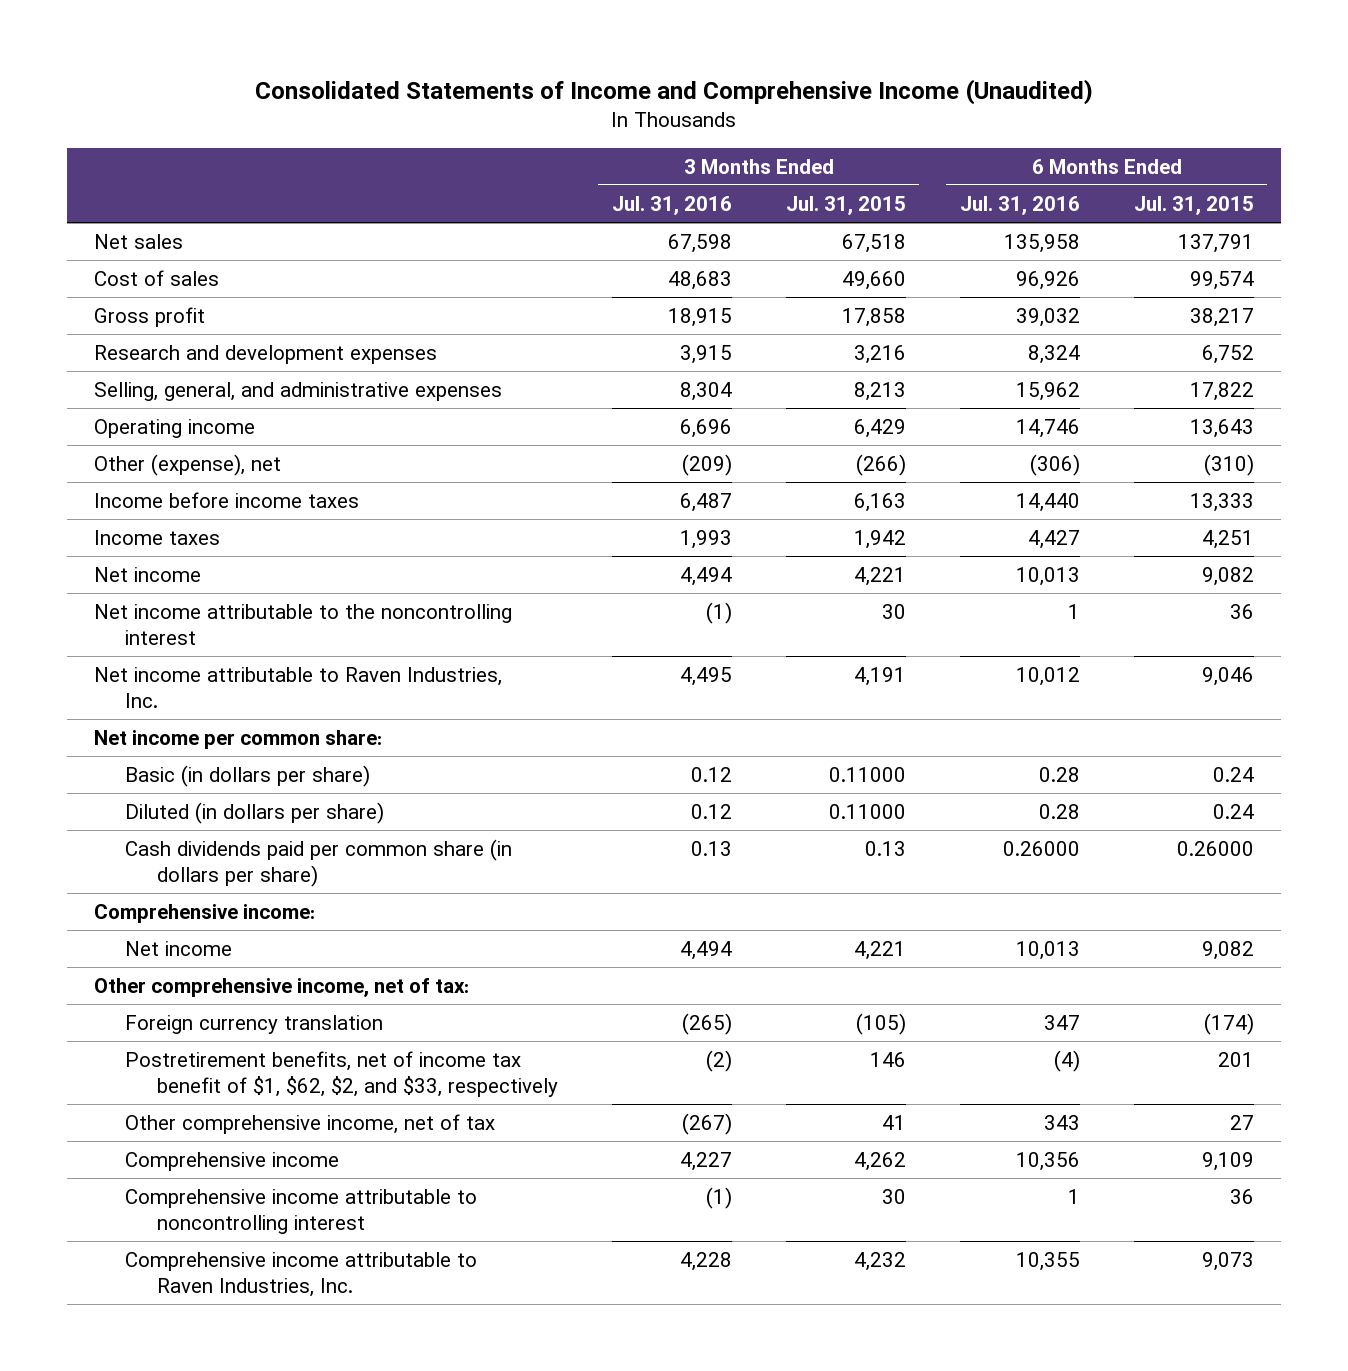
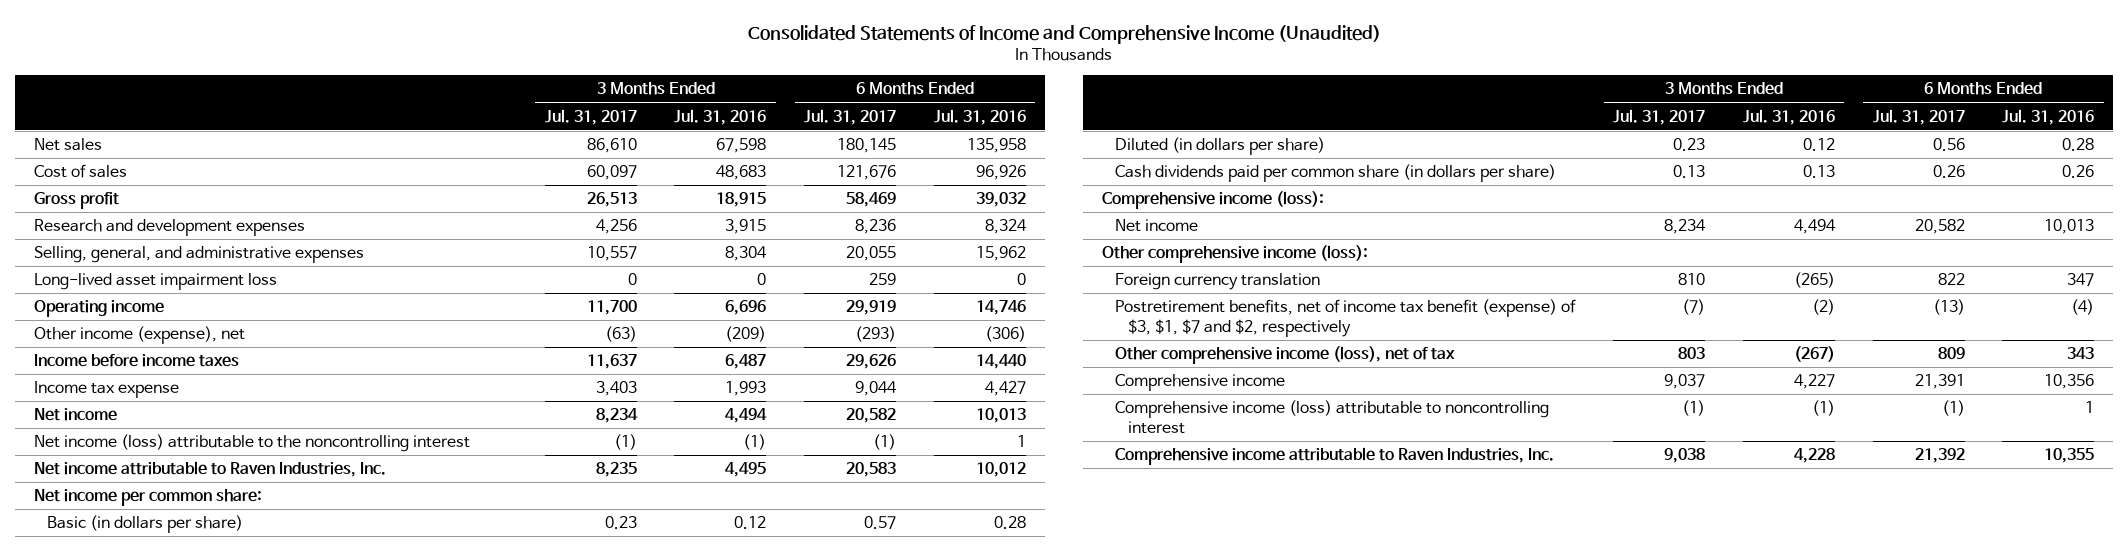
[785,195,906,215] Jul. 31, 2015 -> none
[1133,195,1254,215] Jul. 31, 2015 -> none
none -> [544,108,637,125] Jul. 31, 2017
none -> [804,108,897,125] Jul. 31, 2017
none -> [33,273,277,291] Long-lived asset impairment loss
[93,453,281,476] Other (expense), net -> [33,326,245,345] Other income (expense), net
[93,529,220,545] Income taxes -> [33,381,179,399] Income tax expense
[93,603,512,646] Net income attributable to the noncontrolling interest -> [33,434,470,453] Net income (loss) attributable to the noncontrolling interest
[1002,840,1080,856] 0.26000 -> [2062,165,2095,179] 0.26
[93,903,315,923] Comprehensive income: -> [1102,191,1325,210] Comprehensive income (loss):
[93,977,469,997] Other comprehensive income, net of tax: -> [1102,245,1369,264] Other comprehensive income (loss):
[125,1050,558,1098] Postretirement benefits, net of income tax benefit of $1, $62, $2, and $33, respectively -> [1115,299,1577,337] Postretirement benefits, net of income tax benefit (expense) of $3, $1, $7 and $2, respectively
[125,1113,496,1134] Other comprehensive income, net of tax -> [1115,346,1456,365] Other comprehensive income (loss), net of tax
[125,1188,478,1235] Comprehensive income attributable to noncontrolling interest -> [1115,400,1550,434] Comprehensive income (loss) attributable to noncontrolling interest

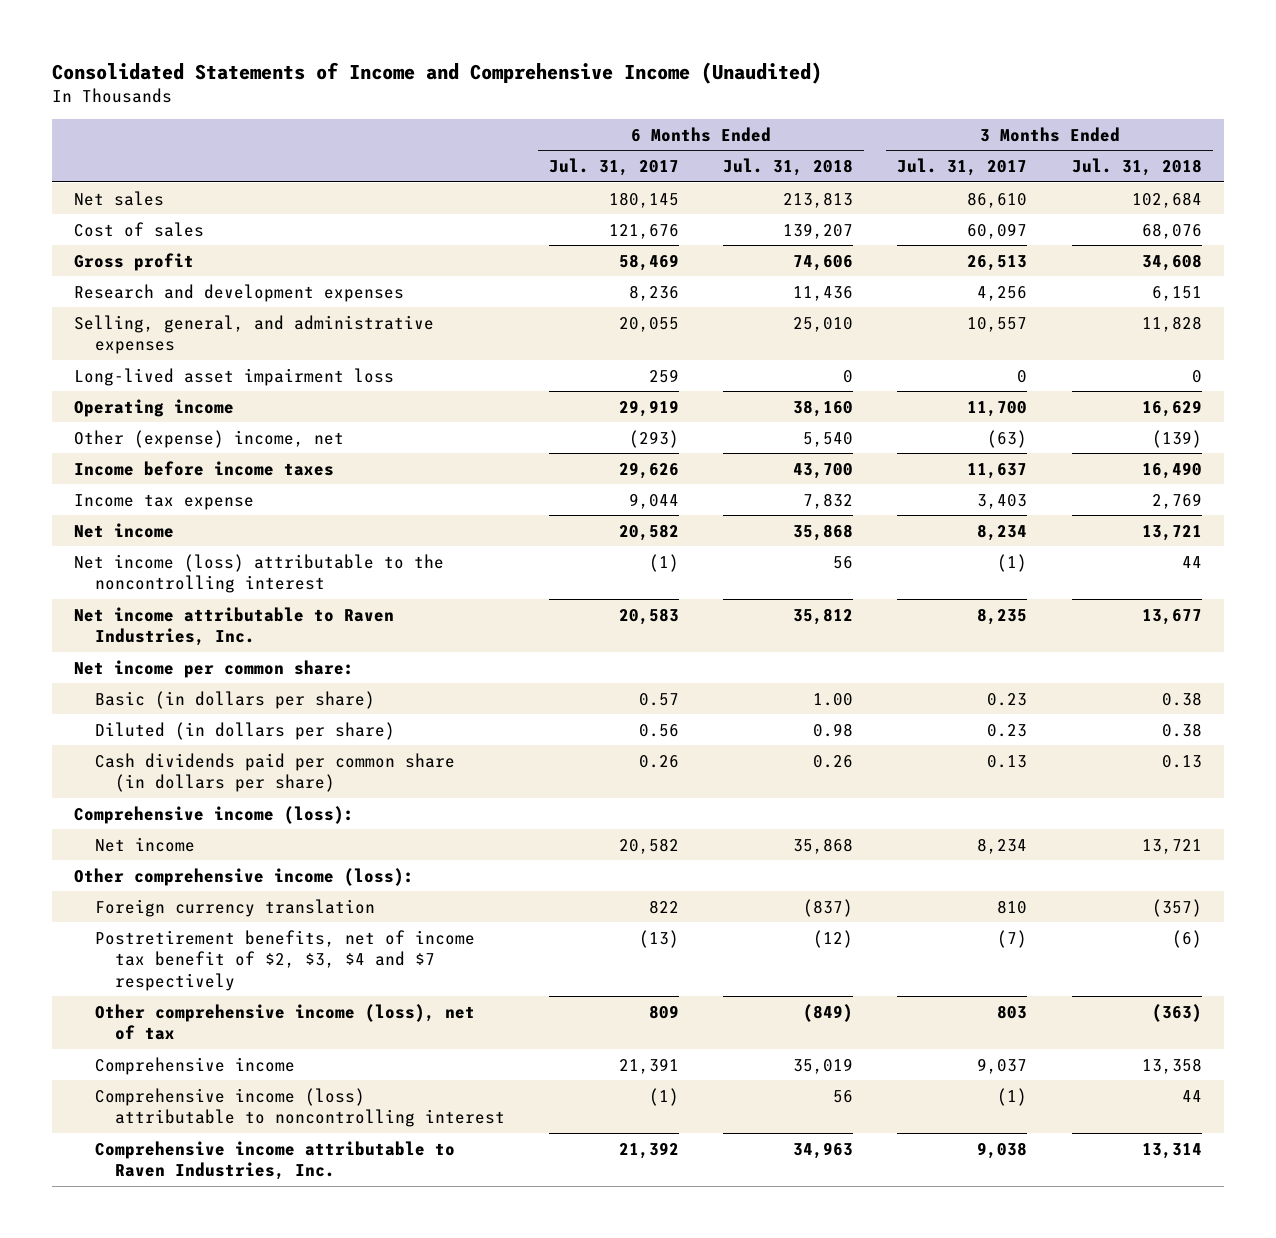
[674,108,767,125] Jul. 31, 2016 -> none
[933,108,1026,125] Jul. 31, 2016 -> none
none -> [723,158,854,177] Jul. 31, 2018
none -> [1071,158,1202,177] Jul. 31, 2018
[33,326,245,345] Other income (expense), net -> [74,429,345,448] Other (expense) income, net
[1115,299,1577,337] Postretirement benefits, net of income tax benefit (expense) of $3, $1, $7 and $2, respectively -> [94,929,475,991] Postretirement benefits, net of income tax benefit of $2, $3, $4 and $7 respectively

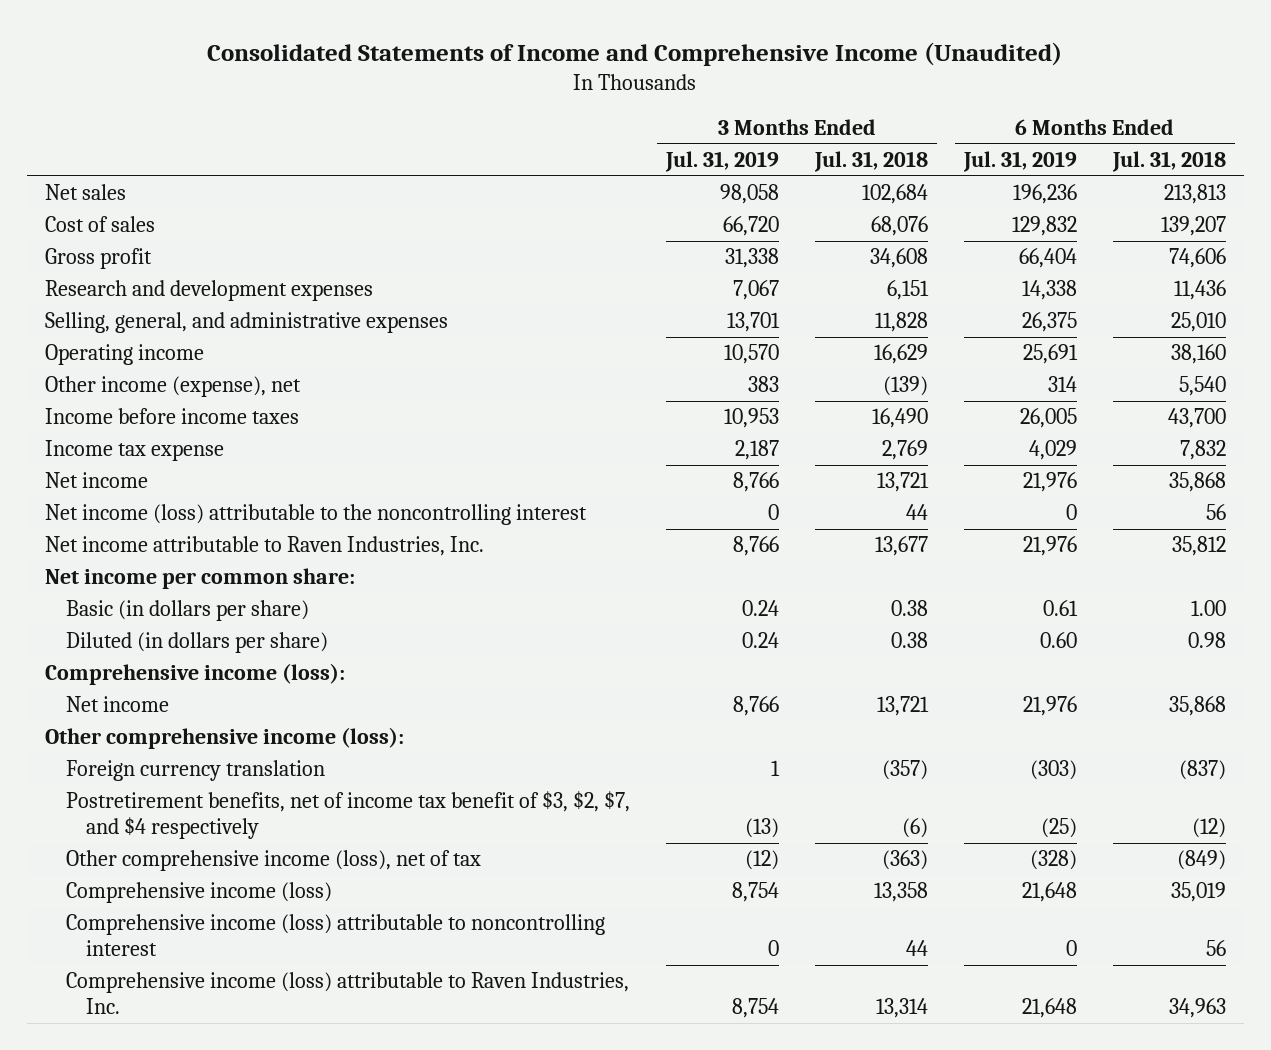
[548,158,679,177] Jul. 31, 2017 -> none
[897,158,1028,177] Jul. 31, 2017 -> none
none -> [664,151,779,173] Jul. 31, 2019
none -> [962,151,1077,173] Jul. 31, 2019
[74,367,395,386] Long-lived asset impairment loss -> none
[74,429,345,448] Other (expense) income, net -> [45,376,302,398] Other income (expense), net
[94,752,455,793] Cash dividends paid per common share (in dollars per share) -> none
[94,929,475,991] Postretirement benefits, net of income tax benefit of $2, $3, $4 and $7 respectively -> [65,791,630,840] Postretirement benefits, net of income tax benefit of $3, $2, $7, and $4 respectively
[94,1056,295,1075] Comprehensive income -> [65,882,332,904] Comprehensive income (loss)
[94,1140,455,1181] Comprehensive income attributable to Raven Industries, Inc. -> [65,972,629,1015] Comprehensive income (loss) attributable to Raven Industries, Inc.

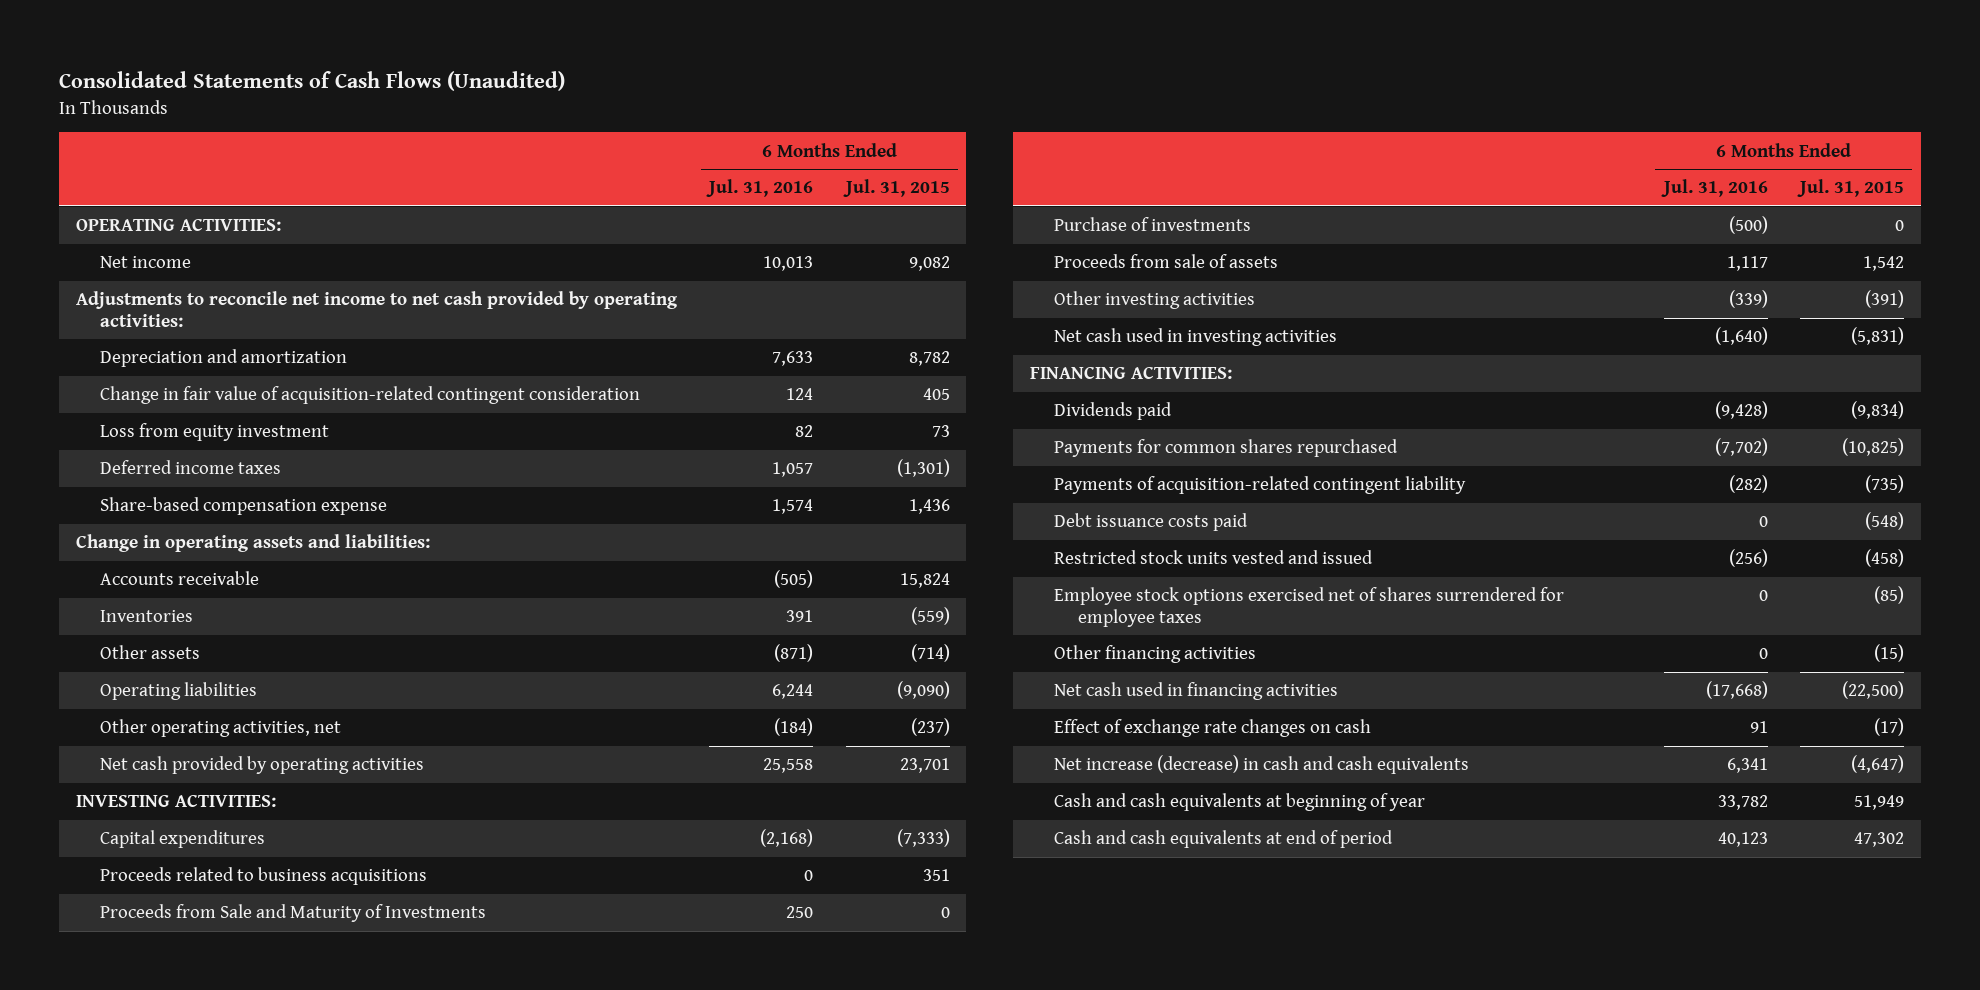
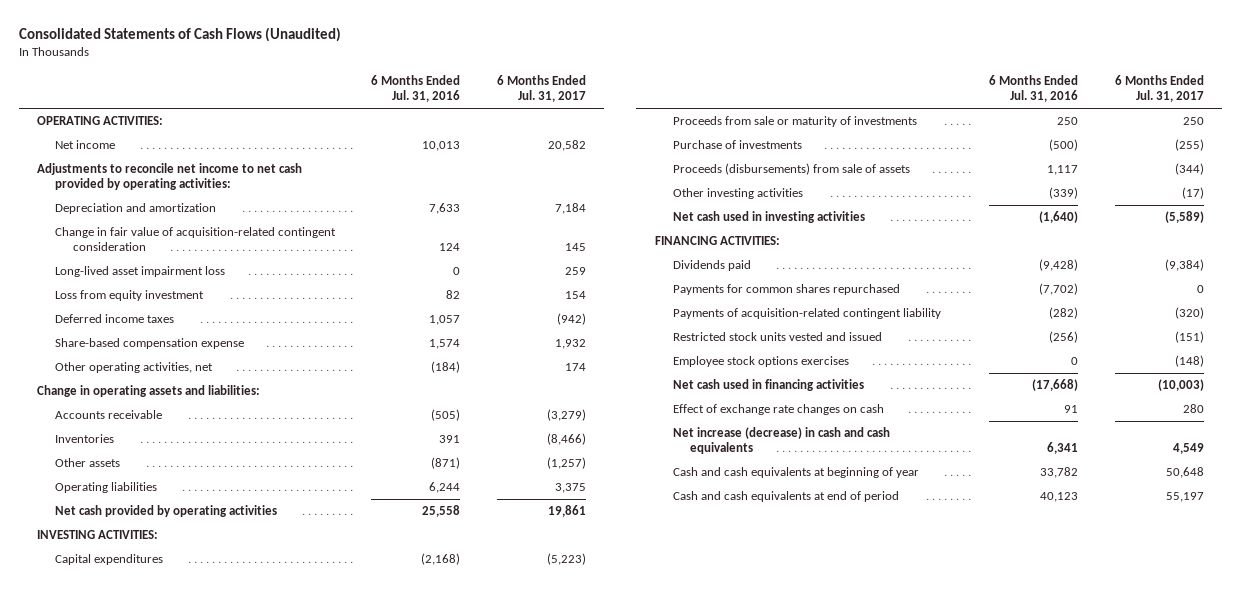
[843,179,951,198] Jul. 31, 2015 -> none
none -> [496,75,586,103] 6 Months Ended Jul. 31, 2017
none -> [54,266,225,278] Long-lived asset impairment loss
[99,719,341,738] Other operating activities, net -> [54,362,213,374] Other operating activities, net
[99,867,427,886] Proceeds related to business acquisitions -> none
[99,904,486,923] Proceeds from Sale and Maturity of Investments -> [672,116,917,128] Proceeds from sale or maturity of investments
[1053,254,1278,269] Proceeds from sale of assets -> [672,163,910,176] Proceeds (disbursements) from sale of assets
[1053,513,1248,532] Debt issuance costs paid -> none
[1053,645,1256,664] Other financing activities -> none
[1053,587,1564,627] Employee stock options exercised net of shares surrendered for employee taxes -> [672,356,849,368] Employee stock options exercises

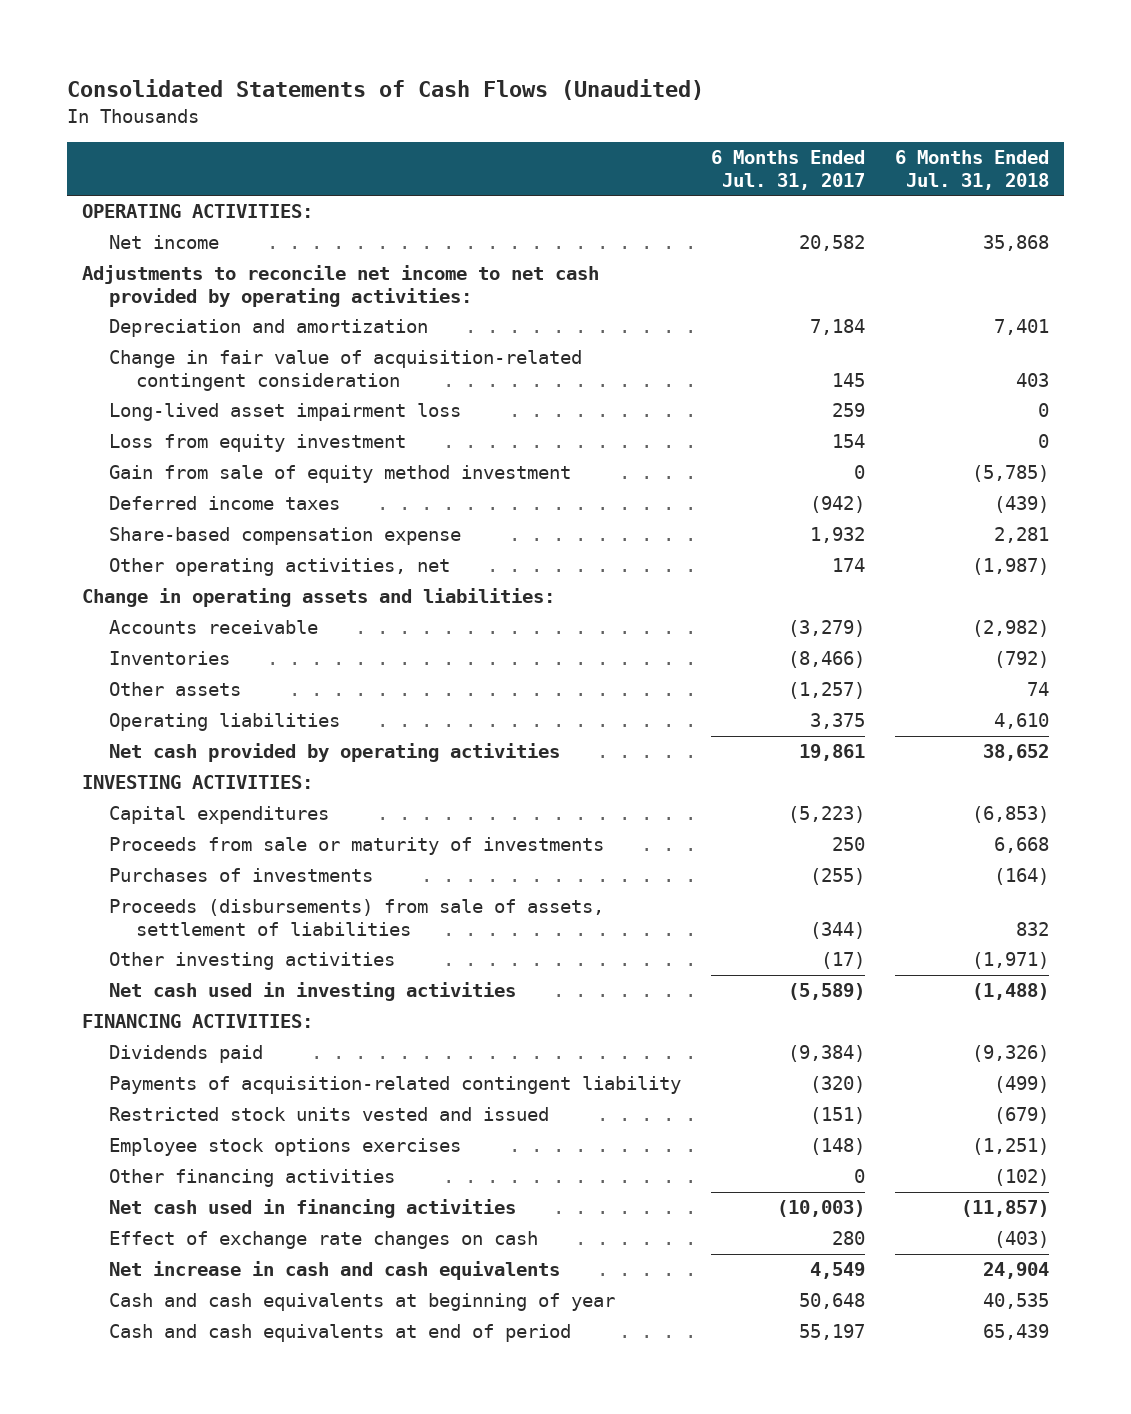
[371,75,461,103] 6 Months Ended Jul. 31, 2016 -> none
none -> [894,150,1049,190] 6 Months Ended Jul. 31, 2018
none -> [108,465,571,484] Gain from sale of equity method investment
[672,140,802,150] Purchase of investments -> [108,868,373,883] Purchases of investments
[672,163,910,176] Proceeds (disbursements) from sale of assets -> [108,899,604,936] Proceeds (disbursements) from sale of assets, settlement of liabilities
[672,284,900,296] Payments for common shares repurchased -> none
none -> [108,1169,395,1188] Other financing activities
[672,427,890,455] Net increase (decrease) in cash and cash equivalents -> [108,1261,560,1281] Net increase in cash and cash equivalents

